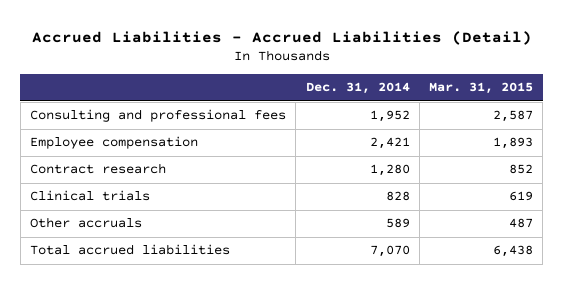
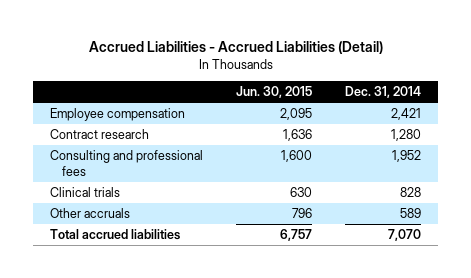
[429,82,534,95] Mar. 31, 2015 -> none
none -> [236,86,313,99] Jun. 30, 2015
[29,109,286,123] Consulting and professional fees -> [49,149,203,176] Consulting and professional fees

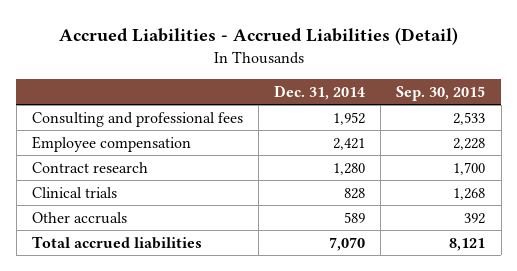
[236,86,313,99] Jun. 30, 2015 -> none
none -> [396,85,486,101] Sep. 30, 2015
[49,149,203,176] Consulting and professional fees -> [31,111,243,127] Consulting and professional fees

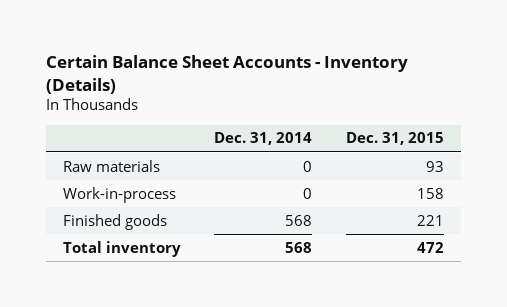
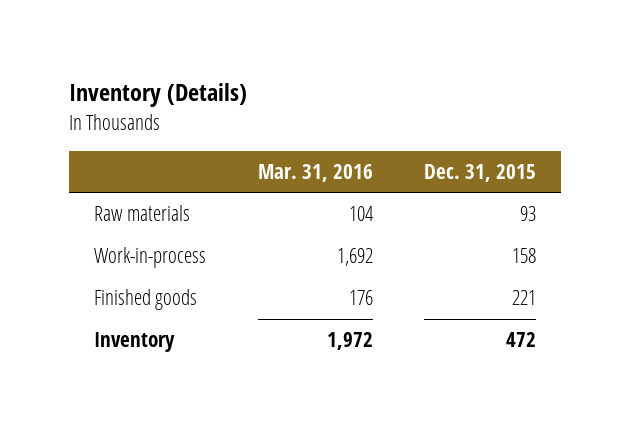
[46,55,409,94] Certain Balance Sheet Accounts - Inventory (Details) -> [68,83,247,108] Inventory (Details)
[214,132,313,146] Dec. 31, 2014 -> none
none -> [257,164,373,183] Mar. 31, 2016
[62,240,181,257] Total inventory -> [94,332,176,353] Inventory

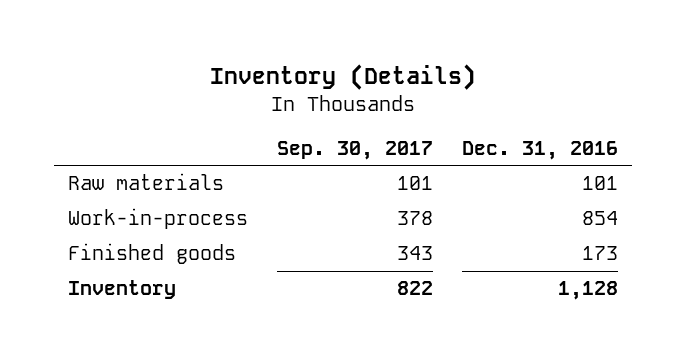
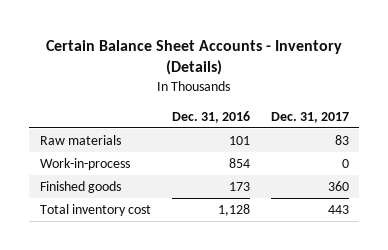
[209,64,476,91] Inventory (Details) -> [46,39,343,76] Certain Balance Sheet Accounts - Inventory (Details)
[276,140,433,160] Sep. 30, 2017 -> none
none -> [270,111,349,123] Dec. 31, 2017
[68,280,177,300] Inventory -> [39,204,151,217] Total inventory cost

